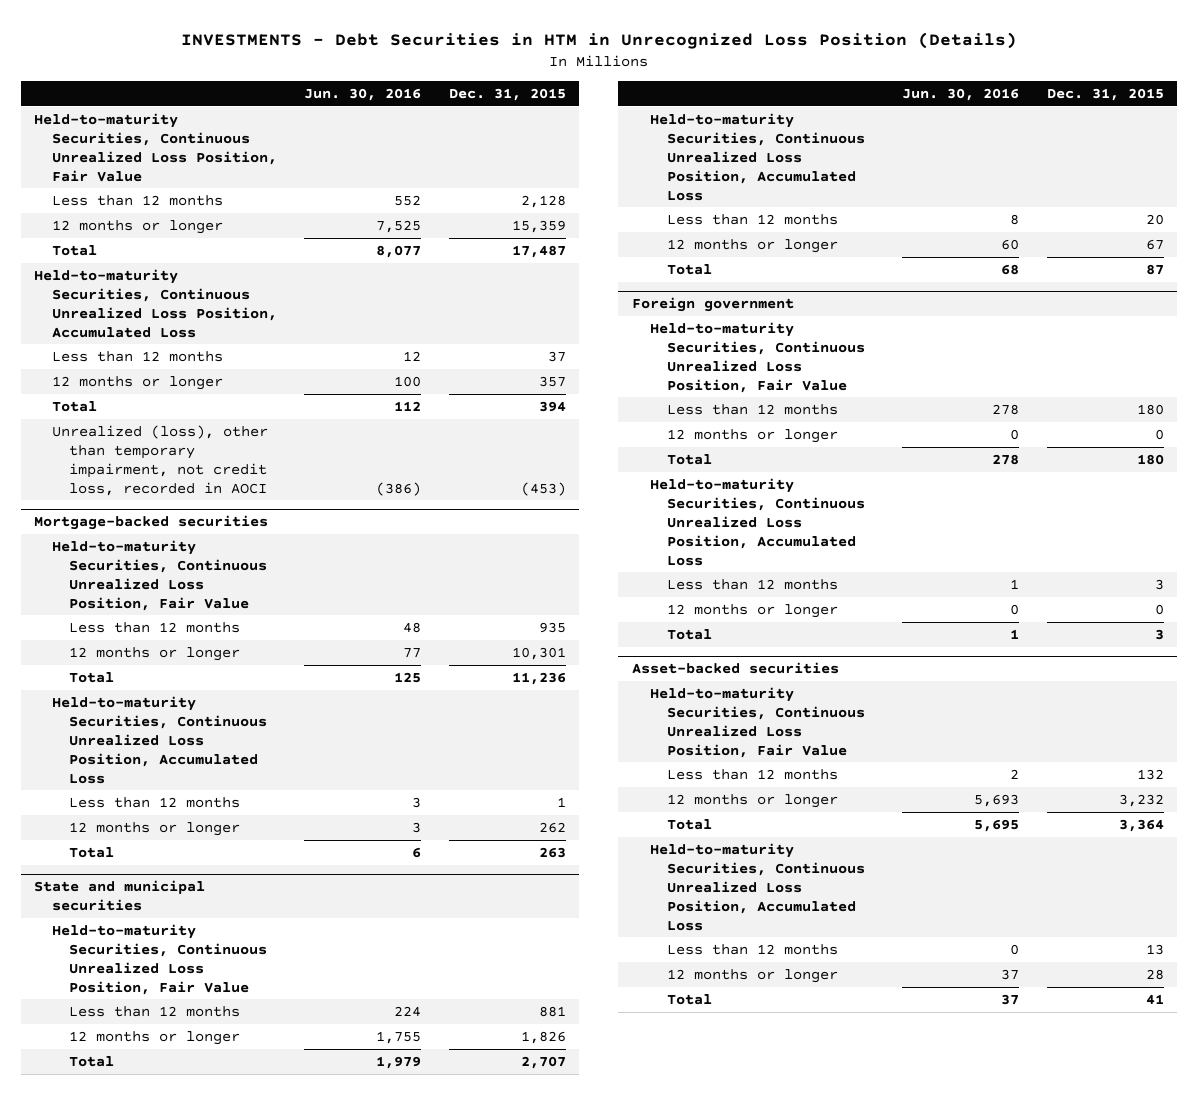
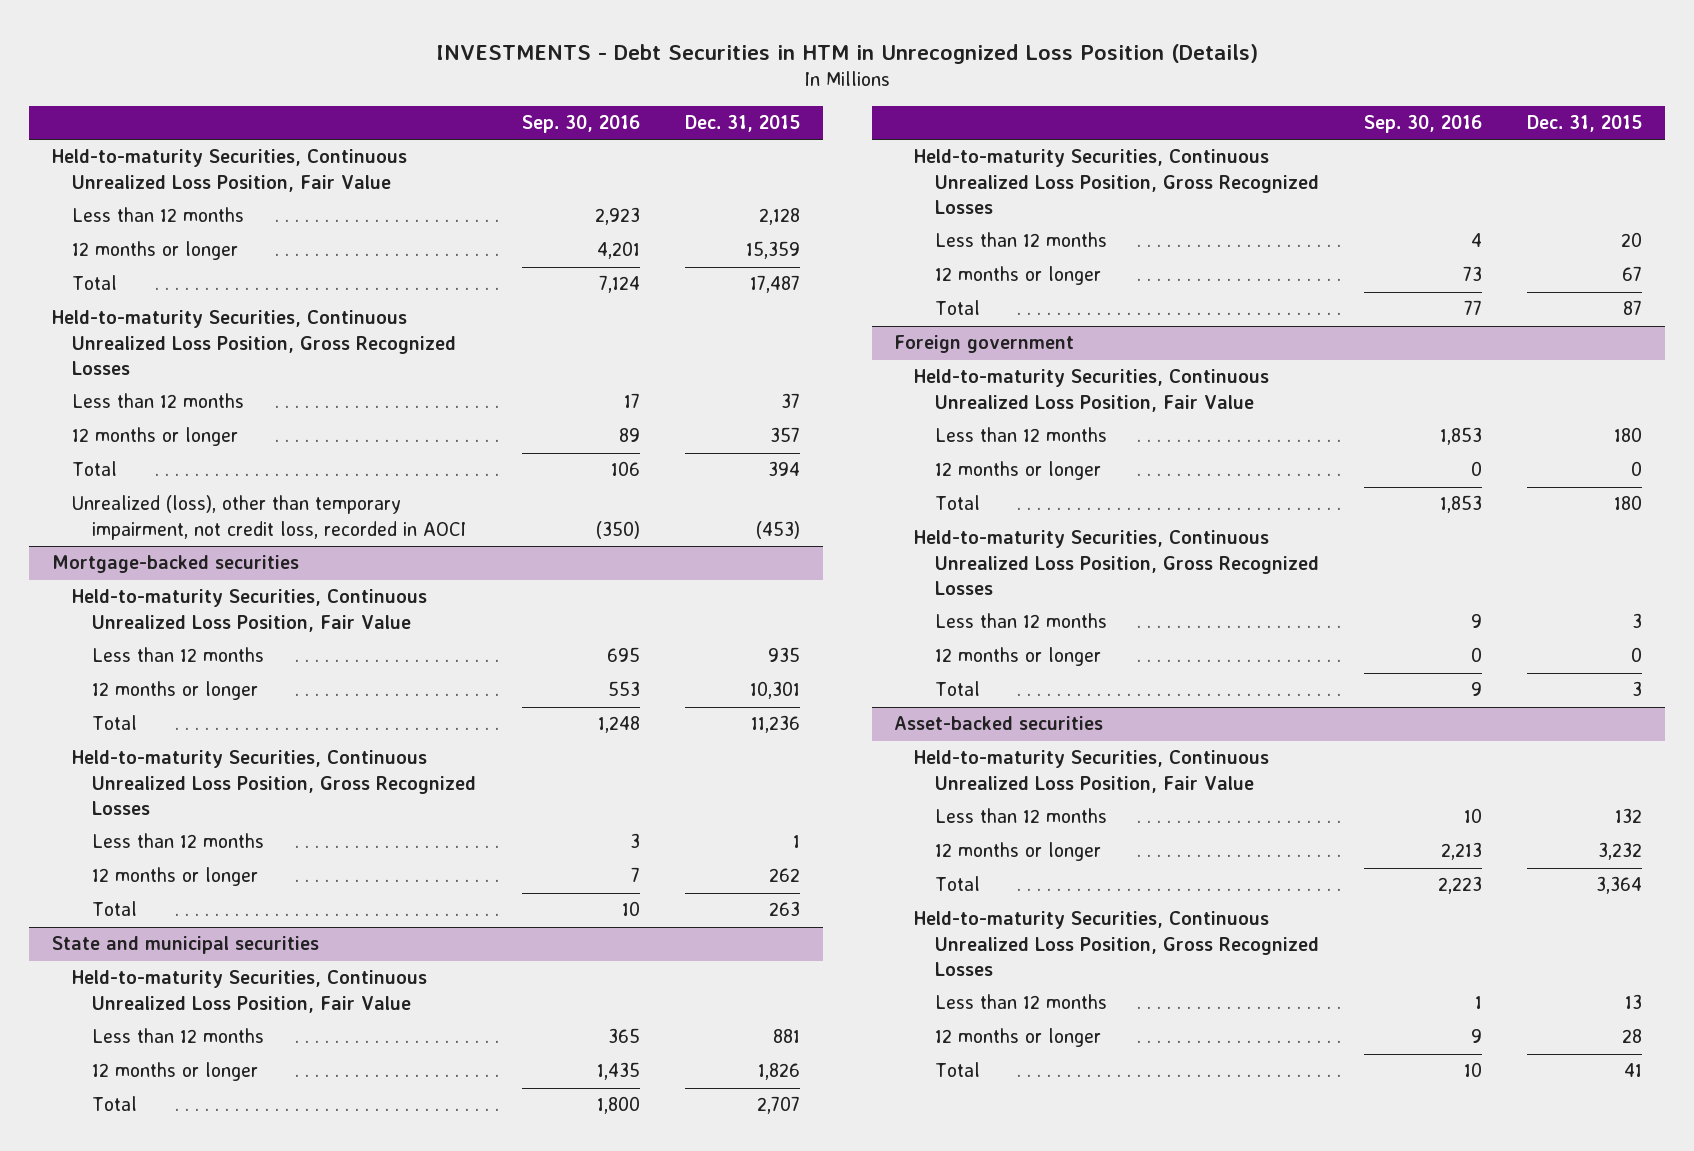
[304,88,422,102] Jun. 30, 2016 -> none
none -> [521,115,640,134] Sep. 30, 2016
[34,268,277,338] Held-to-maturity Securities, Continuous Unrealized Loss Position, Accumulated Loss -> [51,310,457,375] Held-to-maturity Securities, Continuous Unrealized Loss Position, Gross Recognized Losses
[51,695,268,784] Held-to-maturity Securities, Continuous Unrealized Loss Position, Accumulated Loss -> [72,750,477,815] Held-to-maturity Securities, Continuous Unrealized Loss Position, Gross Recognized Losses
[649,112,866,201] Held-to-maturity Securities, Continuous Unrealized Loss Position, Accumulated Loss -> [914,149,1319,214] Held-to-maturity Securities, Continuous Unrealized Loss Position, Gross Recognized Losses
[649,477,866,566] Held-to-maturity Securities, Continuous Unrealized Loss Position, Accumulated Loss -> [914,530,1319,595] Held-to-maturity Securities, Continuous Unrealized Loss Position, Gross Recognized Losses
[649,842,866,931] Held-to-maturity Securities, Continuous Unrealized Loss Position, Accumulated Loss -> [914,911,1319,976] Held-to-maturity Securities, Continuous Unrealized Loss Position, Gross Recognized Losses

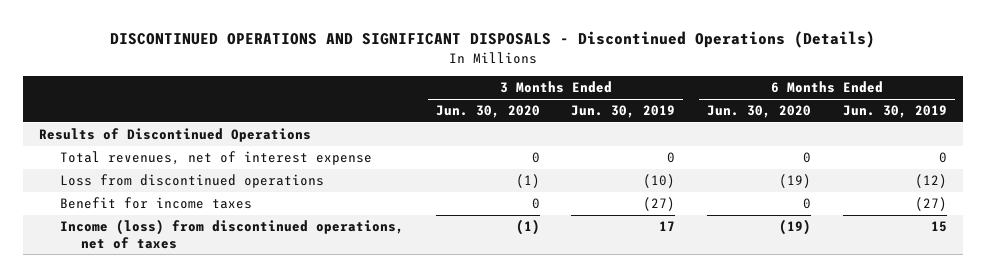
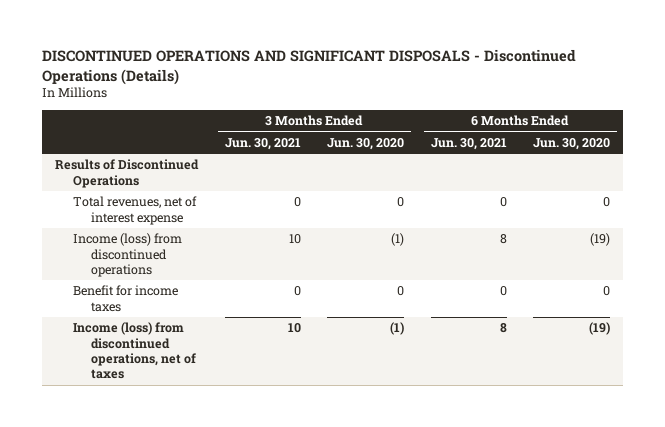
[571,105,676,119] Jun. 30, 2019 -> none
[843,105,948,119] Jun. 30, 2019 -> none
none -> [224,137,301,150] Jun. 30, 2021
none -> [430,137,507,150] Jun. 30, 2021
[59,174,324,189] Loss from discontinued operations -> [73,233,183,277] Income (loss) from discontinued operations

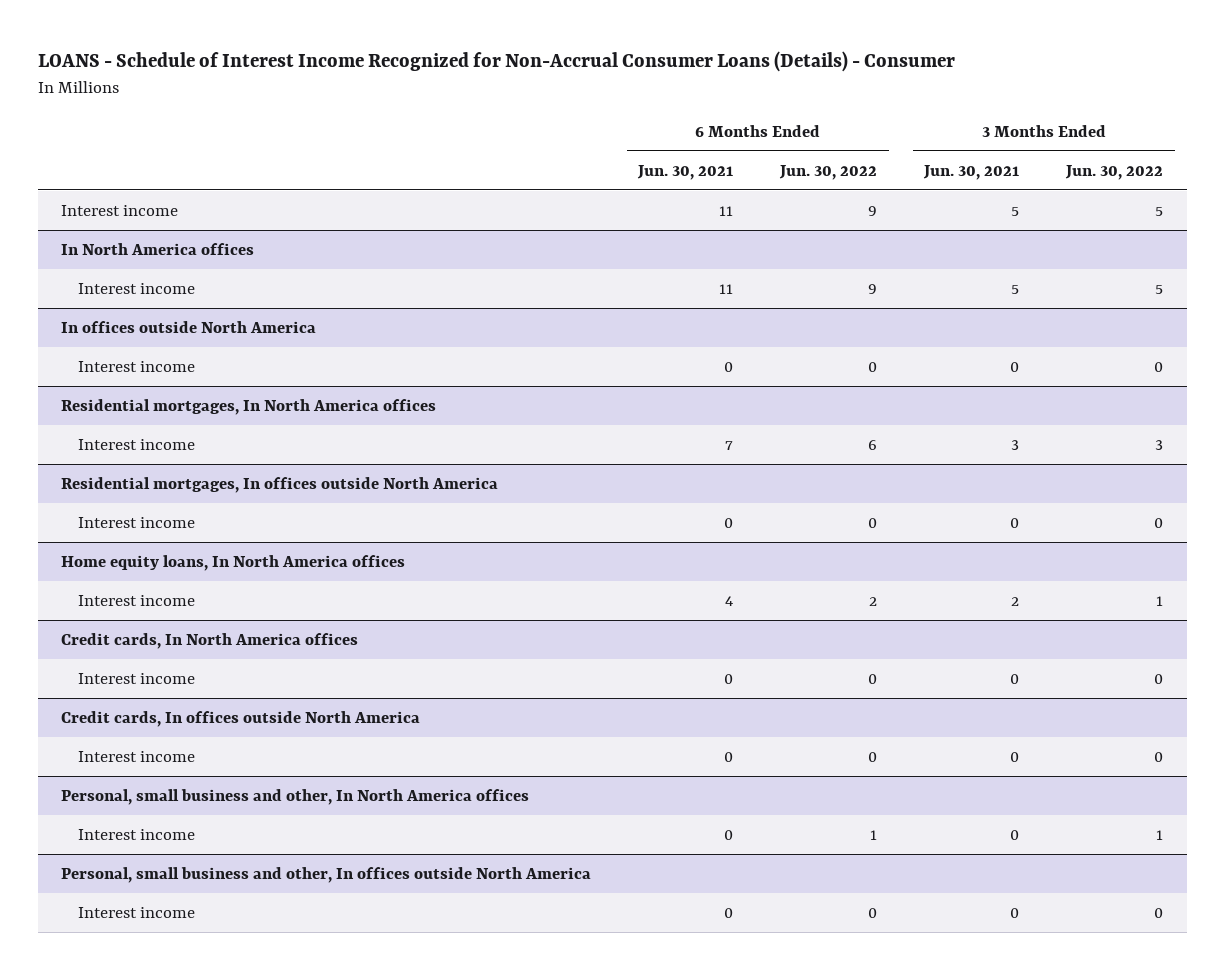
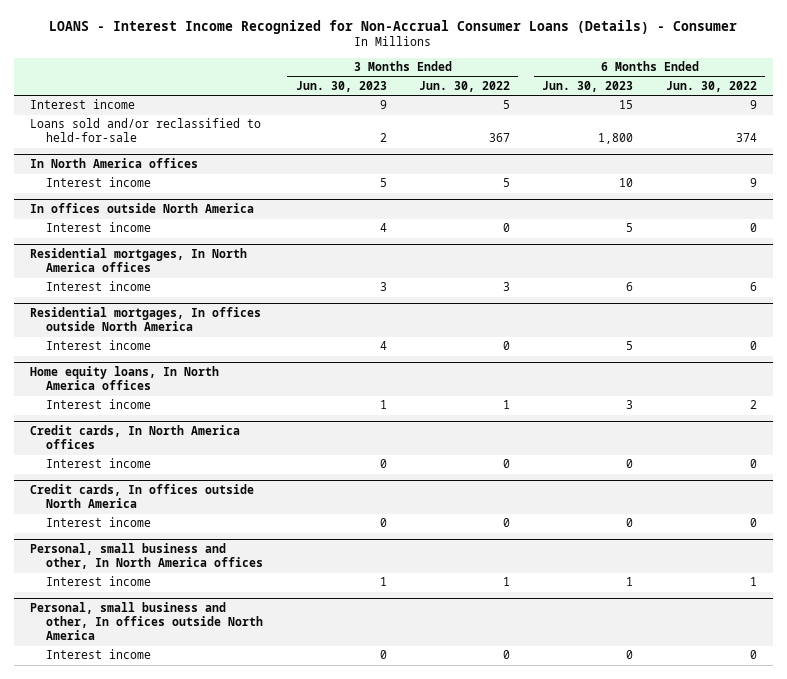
[37,51,955,73] LOANS - Schedule of Interest Income Recognized for Non-Accrual Consumer Loans (Details) - Consumer -> [49,20,738,35] LOANS - Interest Income Recognized for Non-Accrual Consumer Loans (Details) - Consumer
[637,164,734,180] Jun. 30, 2021 -> none
[923,164,1020,180] Jun. 30, 2021 -> none
none -> [295,80,387,92] Jun. 30, 2023
none -> [542,80,634,92] Jun. 30, 2023
none -> [29,118,261,143] Loans sold and/or reclassified to held-for-sale

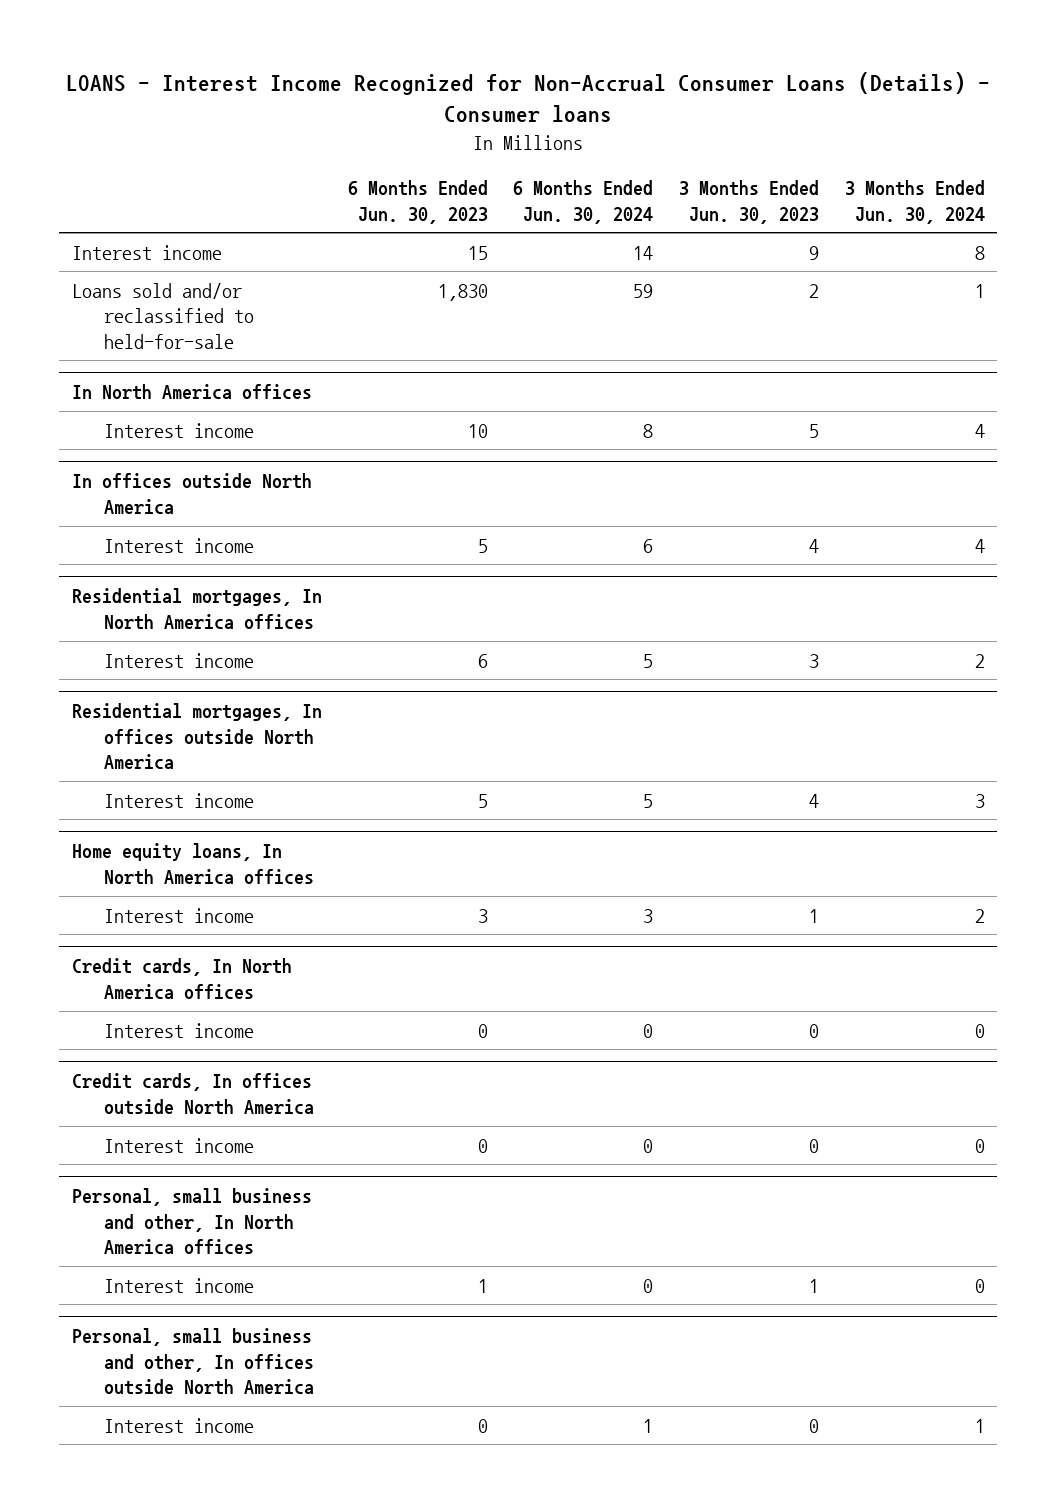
[49,20,738,35] LOANS - Interest Income Recognized for Non-Accrual Consumer Loans (Details) - Consumer -> [66,72,991,123] LOANS - Interest Income Recognized for Non-Accrual Consumer Loans (Details) - Consumer loans
[418,80,510,92] Jun. 30, 2022 -> none
[665,80,757,92] Jun. 30, 2022 -> none
none -> [513,180,654,224] 6 Months Ended Jun. 30, 2024
none -> [844,180,985,224] 3 Months Ended Jun. 30, 2024
[598,133,634,145] 1,800 -> [437,283,488,301] 1,830

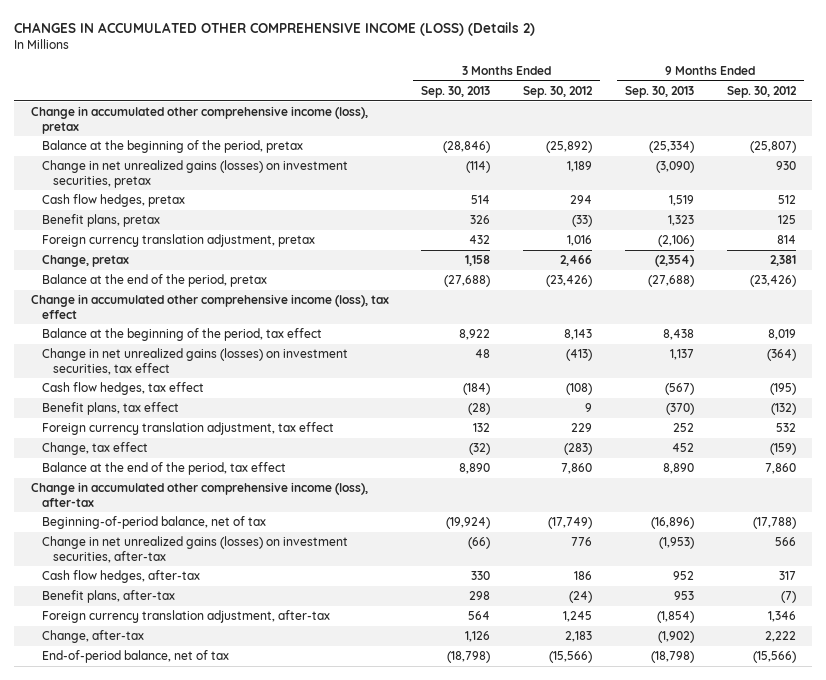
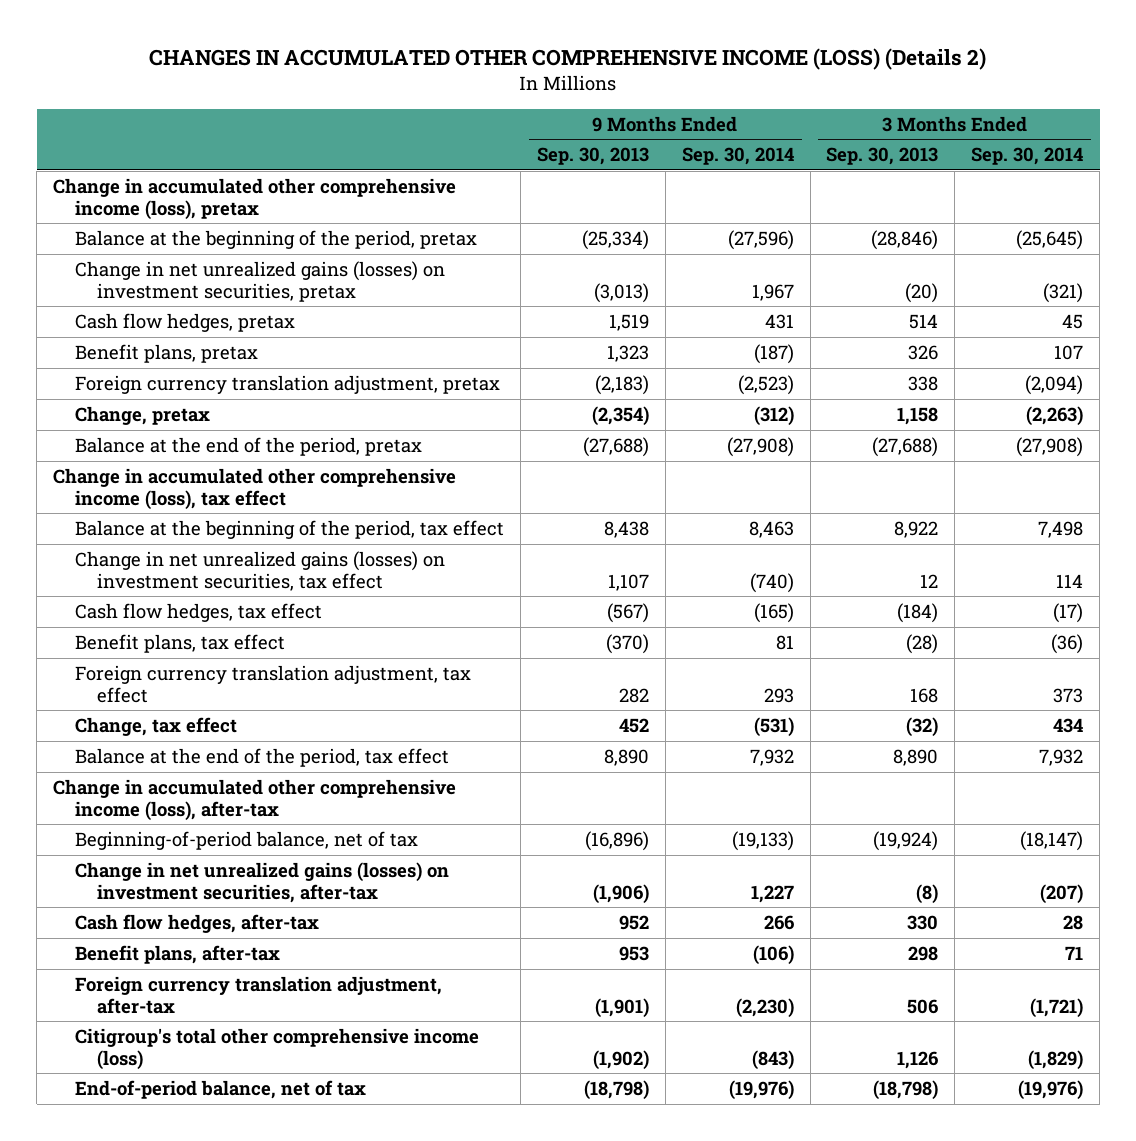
[523,85,594,98] Sep. 30, 2012 -> none
[726,85,797,98] Sep. 30, 2012 -> none
none -> [681,147,794,166] Sep. 30, 2014
none -> [971,147,1084,166] Sep. 30, 2014
[466,161,491,174] (114) -> [905,282,939,303] (20)
[656,161,695,174] (3,090) -> [593,282,649,303] (3,013)
[469,235,491,245] 432 -> [908,375,939,391] 338
[658,235,695,248] (2,106) -> [594,374,649,395] (2,183)
[475,349,491,359] 48 -> [920,573,939,588] 12
[670,349,695,361] 1,137 -> [607,573,649,591] 1,107
[473,423,491,433] 132 -> [910,687,939,703] 168
[673,423,695,433] 252 -> [618,687,649,703] 282
[468,537,491,550] (66) -> [916,883,939,904] (8)
[659,537,695,550] (1,953) -> [592,883,649,904] (1,906)
[468,611,491,621] 564 -> [907,998,939,1014] 506
[657,611,695,624] (1,854) -> [594,997,649,1018] (1,901)
[41,630,144,644] Change, after-tax -> [75,1027,480,1070] Citigroup's total other comprehensive income (loss)

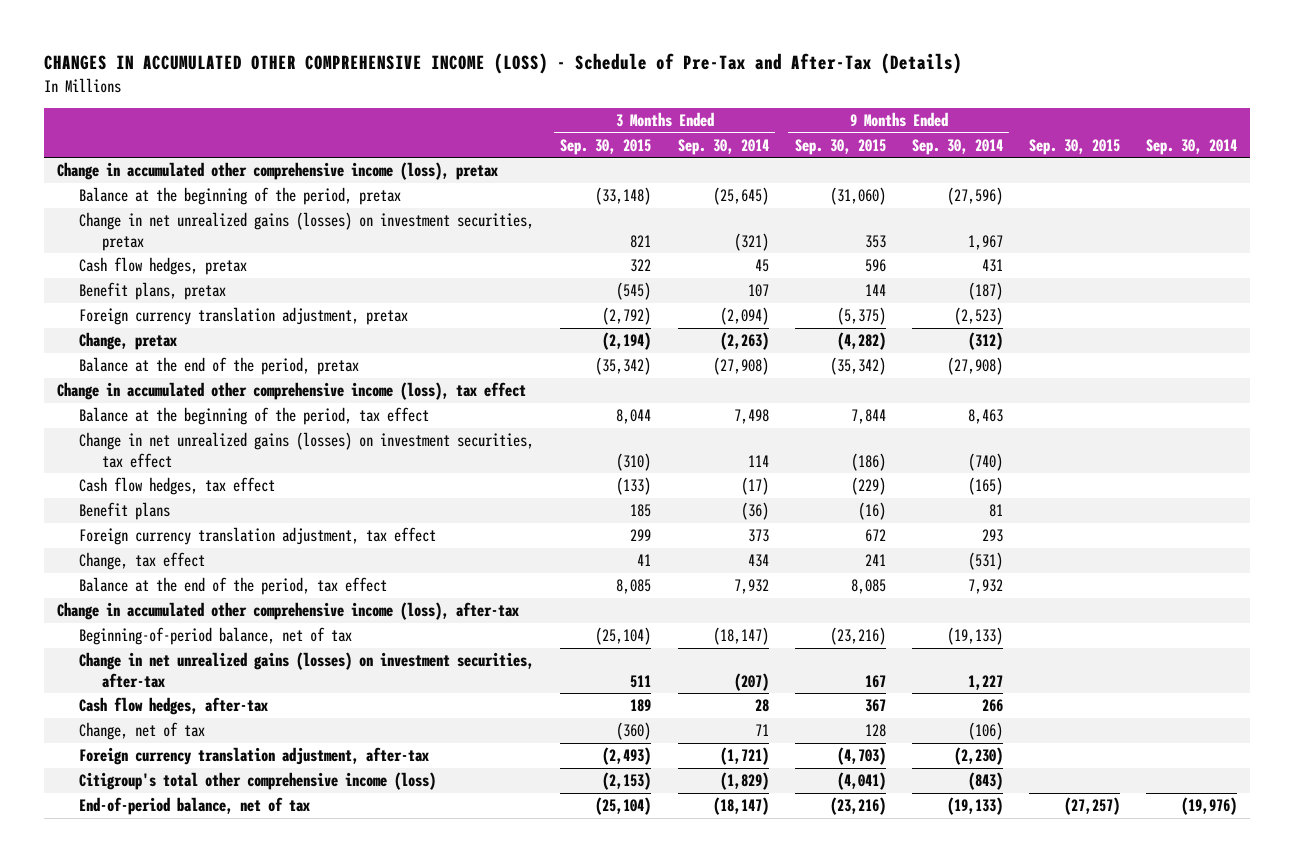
[149,48,987,71] CHANGES IN ACCUMULATED OTHER COMPREHENSIVE INCOME (LOSS) (Details 2) -> [43,53,962,75] CHANGES IN ACCUMULATED OTHER COMPREHENSIVE INCOME (LOSS) - Schedule of Pre-Tax and After-Tax (Details)
[536,147,649,166] Sep. 30, 2013 -> none
[826,147,939,166] Sep. 30, 2013 -> none
none -> [560,138,652,155] Sep. 30, 2015
none -> [794,138,886,155] Sep. 30, 2015
none -> [1028,138,1120,155] Sep. 30, 2015
none -> [1146,138,1238,155] Sep. 30, 2014
[75,633,286,653] Benefit plans, tax effect -> [79,502,171,521] Benefit plans
[75,944,281,964] Benefit plans, after-tax -> [79,722,206,741] Change, net of tax
[728,1079,794,1100] (19,976) -> [946,797,1003,816] (19,133)
[1018,1079,1084,1100] (19,976) -> [712,797,769,816] (18,147)

